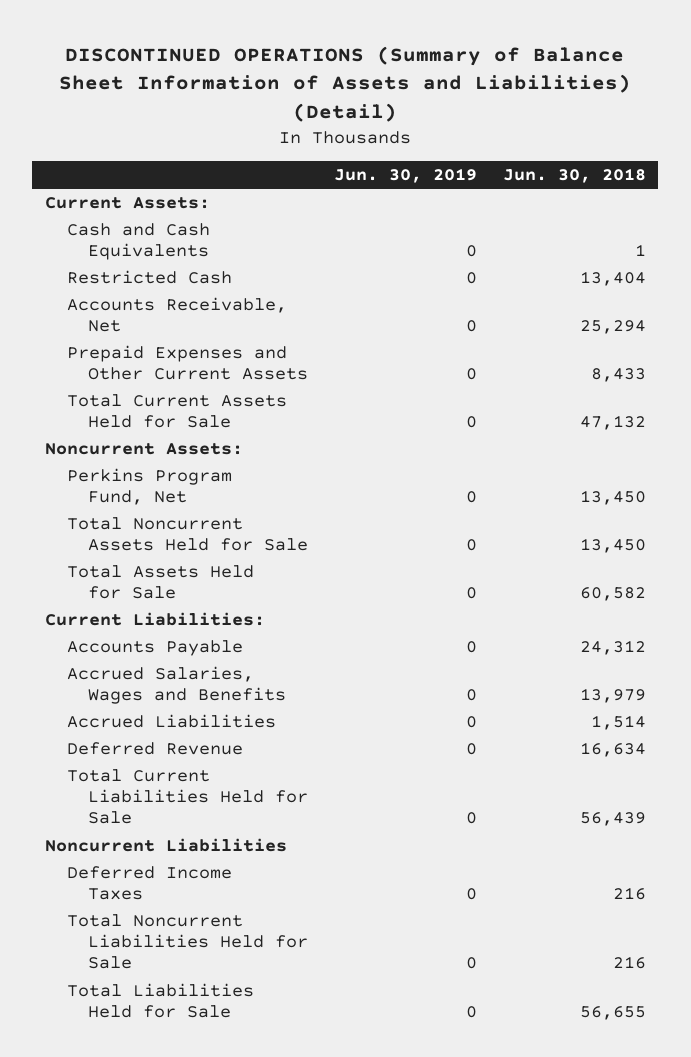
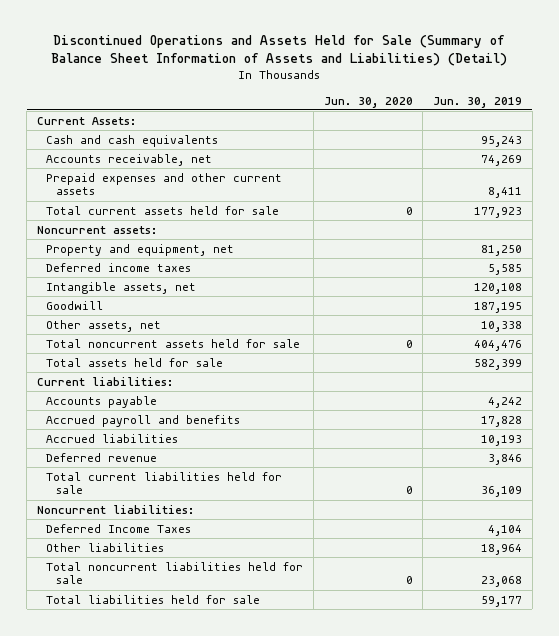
[59,45,632,122] DISCONTINUED OPERATIONS (Summary of Balance Sheet Information of Assets and Liabilities) (Detail) -> [51,34,508,67] Discontinued Operations and Assets Held for Sale (Summary of Balance Sheet Information of Assets and Liabilities) (Detail)
[502,168,646,184] Jun. 30, 2018 -> none
none -> [323,96,413,108] Jun. 30, 2020
[66,269,232,284] Restricted Cash -> none
[66,467,232,506] Perkins Program Fund, Net -> none
[66,222,210,261] Cash and Cash Equivalents -> [46,134,219,147] Cash and cash equivalents
[466,245,478,258] 0 -> [481,135,523,147] 95,243
[66,296,287,333] Accounts Receivable, Net -> [46,153,213,166] Accounts receivable, net
[466,320,478,333] 0 -> [481,154,523,166] 74,269
[66,344,309,381] Prepaid Expenses and Other Current Assets -> [46,172,283,196] Prepaid expenses and other current assets
[466,368,478,381] 0 -> [488,187,523,199] 8,411
[66,393,287,429] Total Current Assets Held for Sale -> [46,205,280,215] Total current assets held for sale
[466,416,478,429] 0 -> [474,206,523,218] 177,923
[45,442,244,455] Noncurrent Assets: -> [36,225,157,234] Noncurrent assets:
none -> [46,243,235,256] Property and equipment, net
none -> [46,262,192,272] Deferred income taxes
none -> [46,281,197,294] Intangible assets, net
none -> [46,300,104,310] Goodwill
none -> [46,319,162,332] Other assets, net
[66,516,309,552] Total Noncurrent Assets Held for Sale -> [46,338,301,348] Total noncurrent assets held for sale
[466,539,478,552] 0 -> [474,339,523,351] 404,476
[66,564,254,600] Total Assets Held for Sale -> [46,357,224,367] Total assets held for sale
[466,587,478,600] 0 -> [474,358,523,370] 582,399
[45,611,266,626] Current Liabilities: -> [36,376,173,386] Current liabilities:
[66,639,243,656] Accounts Payable -> [46,395,158,408] Accounts payable
[466,640,478,653] 0 -> [488,396,523,408] 4,242
[66,665,287,705] Accrued Salaries, Wages and Benefits -> [46,414,241,427] Accrued payroll and benefits
[466,689,478,702] 0 -> [481,415,523,427] 17,828
[66,713,276,728] Accrued Liabilities -> [46,433,179,443] Accrued liabilities
[466,715,478,728] 0 -> [481,434,523,446] 10,193
[66,741,243,755] Deferred Revenue -> [46,452,158,462] Deferred revenue
[466,742,478,755] 0 -> [488,453,523,465] 3,846
[66,768,309,825] Total Current Liabilities Held for Sale -> [46,471,283,495] Total current liabilities held for sale
[466,812,478,825] 0 -> [481,486,523,498] 36,109
[45,837,288,852] Noncurrent Liabilities -> [36,504,194,514] Noncurrent liabilities:
[466,888,478,901] 0 -> [488,524,523,536] 4,104
none -> [46,542,165,552] Other liabilities
[66,913,309,970] Total Noncurrent Liabilities Held for Sale -> [46,561,304,585] Total noncurrent liabilities held for sale
[466,957,478,970] 0 -> [481,576,523,588] 23,068
[66,982,254,1019] Total Liabilities Held for Sale -> [46,594,261,604] Total liabilities held for sale
[466,1006,478,1019] 0 -> [481,595,523,607] 59,177

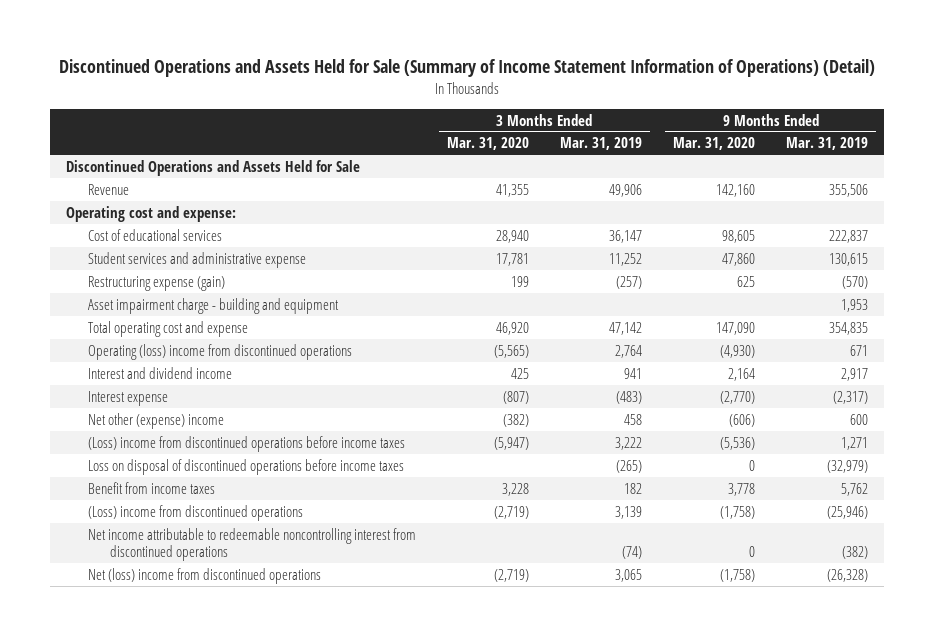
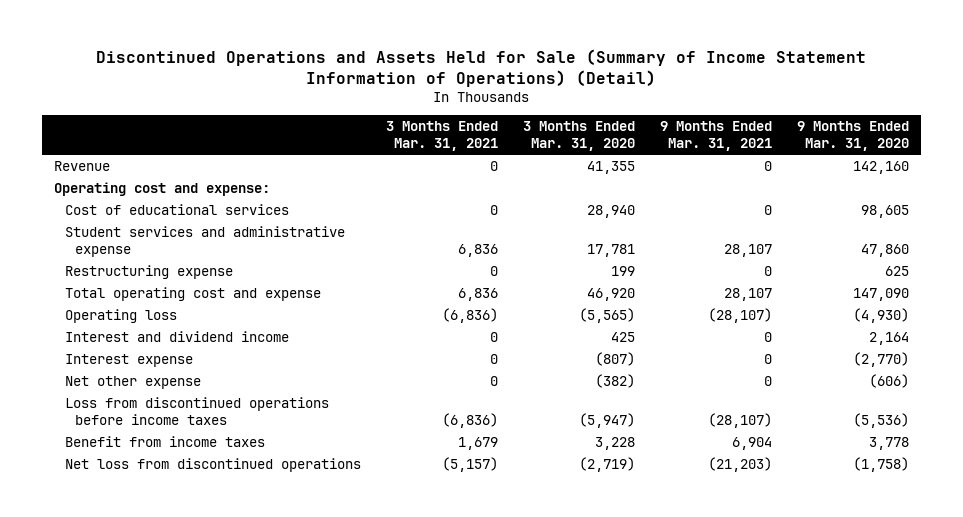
[560,137,643,151] Mar. 31, 2019 -> none
[786,137,869,151] Mar. 31, 2019 -> none
none -> [385,121,498,152] 3 Months Ended Mar. 31, 2021
none -> [659,121,772,152] 9 Months Ended Mar. 31, 2021
[65,159,360,176] Discontinued Operations and Assets Held for Sale -> none
[87,297,339,314] Asset impairment charge - building and equipment -> none
[87,275,225,291] Restructuring expense (gain) -> [64,264,233,279] Restructuring expense
[87,343,352,360] Operating (loss) income from discontinued operations -> [64,308,177,323] Operating loss
[87,458,404,475] Loss on disposal of discontinued operations before income taxes -> none
[87,412,224,429] Net other (expense) income -> [64,375,201,389] Net other expense
[87,435,405,452] (Loss) income from discontinued operations before income taxes -> [64,396,329,425] Loss from discontinued operations before income taxes
[87,504,303,521] (Loss) income from discontinued operations -> none
[87,527,416,562] Net income attributable to redeemable noncontrolling interest from discontinued operations -> none
[87,567,321,584] Net (loss) income from discontinued operations -> [64,457,361,472] Net loss from discontinued operations

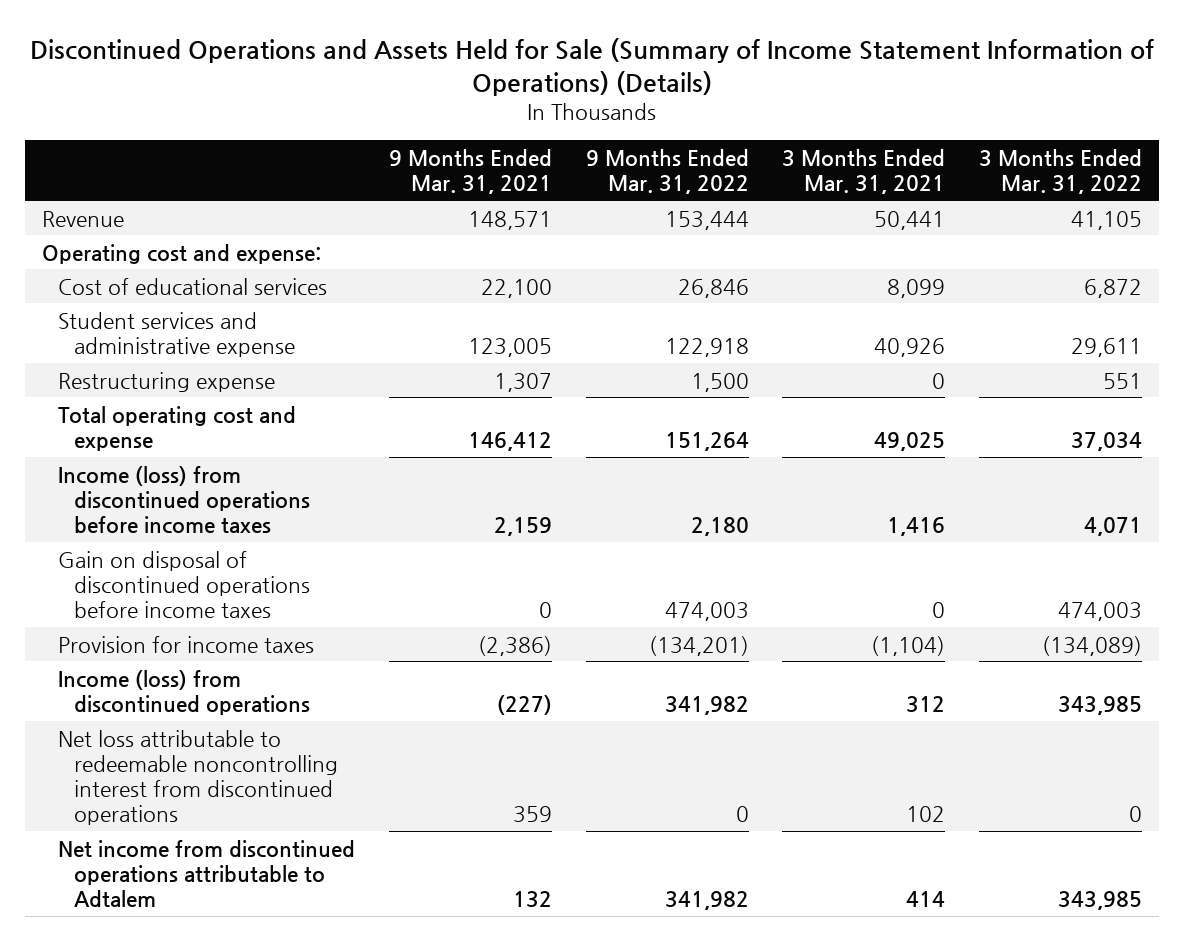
[96,48,867,87] Discontinued Operations and Assets Held for Sale (Summary of Income Statement Information of Operations) (Detail) -> [29,37,1154,96] Discontinued Operations and Assets Held for Sale (Summary of Income Statement Information of Operations) (Details)
[522,121,635,152] 3 Months Ended Mar. 31, 2020 -> none
[796,121,909,152] 9 Months Ended Mar. 31, 2020 -> none
none -> [585,148,749,195] 9 Months Ended Mar. 31, 2022
none -> [978,148,1142,195] 3 Months Ended Mar. 31, 2022
[489,160,498,171] 0 -> [874,210,946,230] 50,441
[763,160,772,171] 0 -> [467,210,552,230] 148,571
[64,308,177,323] Operating loss -> none
[64,330,289,342] Interest and dividend income -> none
[64,353,193,367] Interest expense -> none
[64,375,201,389] Net other expense -> none
[489,204,498,215] 0 -> [887,278,946,298] 8,099
[763,204,772,215] 0 -> [480,278,552,298] 22,100
[457,243,498,257] 6,836 -> [874,337,946,357] 40,926
[723,243,772,257] 28,107 -> [467,337,552,357] 123,005
[763,265,772,276] 0 -> [493,372,552,392] 1,307
[457,287,498,301] 6,836 -> [874,431,946,451] 49,025
[723,287,772,301] 28,107 -> [467,431,552,451] 146,412
[64,396,329,425] Loss from discontinued operations before income taxes -> [58,465,311,535] Income (loss) from discontinued operations before income taxes
[441,412,498,428] (6,836) -> [887,517,946,537] 1,416
[707,412,772,428] (28,107) -> [493,517,552,537] 2,159
none -> [58,550,311,619] Gain on disposal of discontinued operations before income taxes
[64,435,265,447] Benefit from income taxes -> [58,635,315,653] Provision for income taxes
[457,436,498,450] 1,679 -> [871,635,946,656] (1,104)
[731,436,772,450] 6,904 -> [477,635,552,656] (2,386)
none -> [58,669,311,715] Income (loss) from discontinued operations
none -> [58,729,339,826] Net loss attributable to redeemable noncontrolling interest from discontinued operations
[64,457,361,472] Net loss from discontinued operations -> [58,839,356,908] Net income from discontinued operations attributable to Adtalem
[441,456,498,472] (5,157) -> [906,891,946,908] 414
[707,456,772,472] (21,203) -> [512,891,552,908] 132

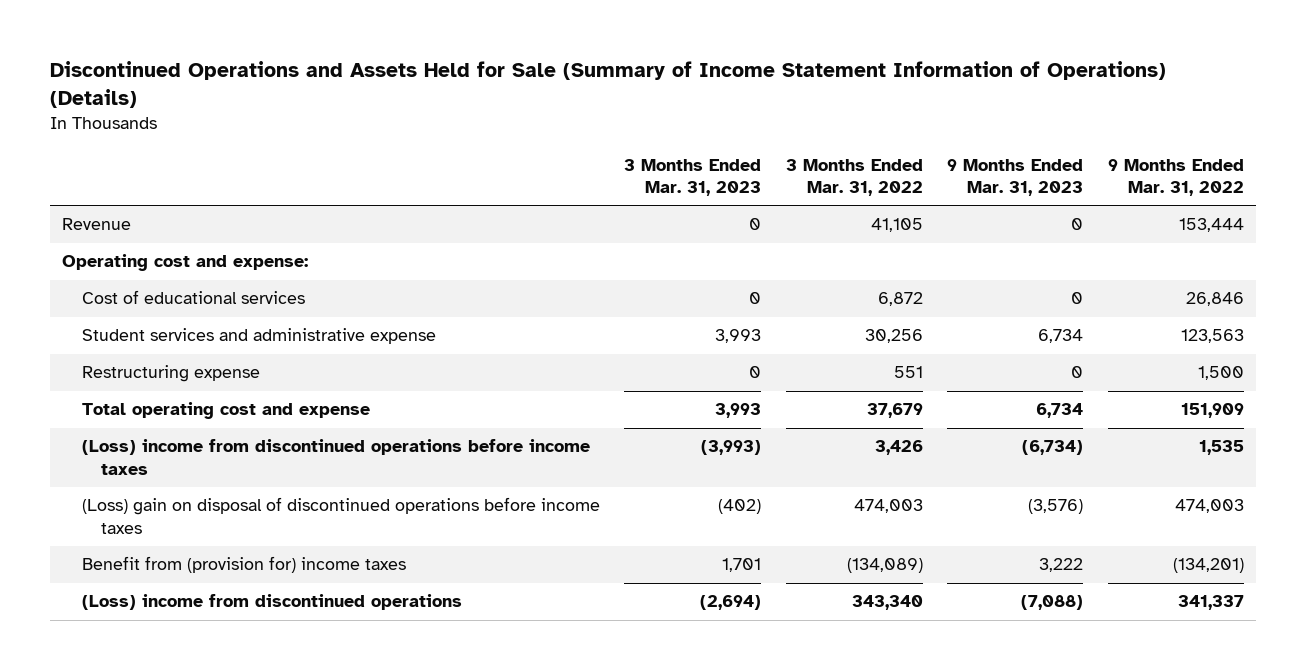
[388,148,552,195] 9 Months Ended Mar. 31, 2021 -> none
[782,148,946,195] 3 Months Ended Mar. 31, 2021 -> none
none -> [624,158,762,197] 3 Months Ended Mar. 31, 2023
none -> [947,158,1084,197] 9 Months Ended Mar. 31, 2023
[664,337,749,357] 122,918 -> [1180,329,1244,344] 123,563
[1070,337,1142,357] 29,611 -> [864,329,923,344] 30,256
[58,729,339,826] Net loss attributable to redeemable noncontrolling interest from discontinued operations -> none
[58,839,356,908] Net income from discontinued operations attributable to Adtalem -> none
[664,431,749,451] 151,264 -> [1180,403,1244,419] 151,909
[1070,431,1142,451] 37,034 -> [866,403,923,419] 37,679
[58,465,311,535] Income (loss) from discontinued operations before income taxes -> [81,439,590,475] (Loss) income from discontinued operations before income taxes
[690,517,749,537] 2,180 -> [1198,440,1244,456] 1,535
[1083,517,1142,537] 4,071 -> [874,440,923,456] 3,426
[58,550,311,619] Gain on disposal of discontinued operations before income taxes -> [81,497,600,534] (Loss) gain on disposal of discontinued operations before income taxes
[58,635,315,653] Provision for income taxes -> [81,556,406,574] Benefit from (provision for) income taxes
[58,669,311,715] Income (loss) from discontinued operations -> [81,594,462,611] (Loss) income from discontinued operations
[664,695,749,715] 341,982 -> [1177,595,1244,611] 341,337
[1057,695,1142,715] 343,985 -> [851,595,923,611] 343,340

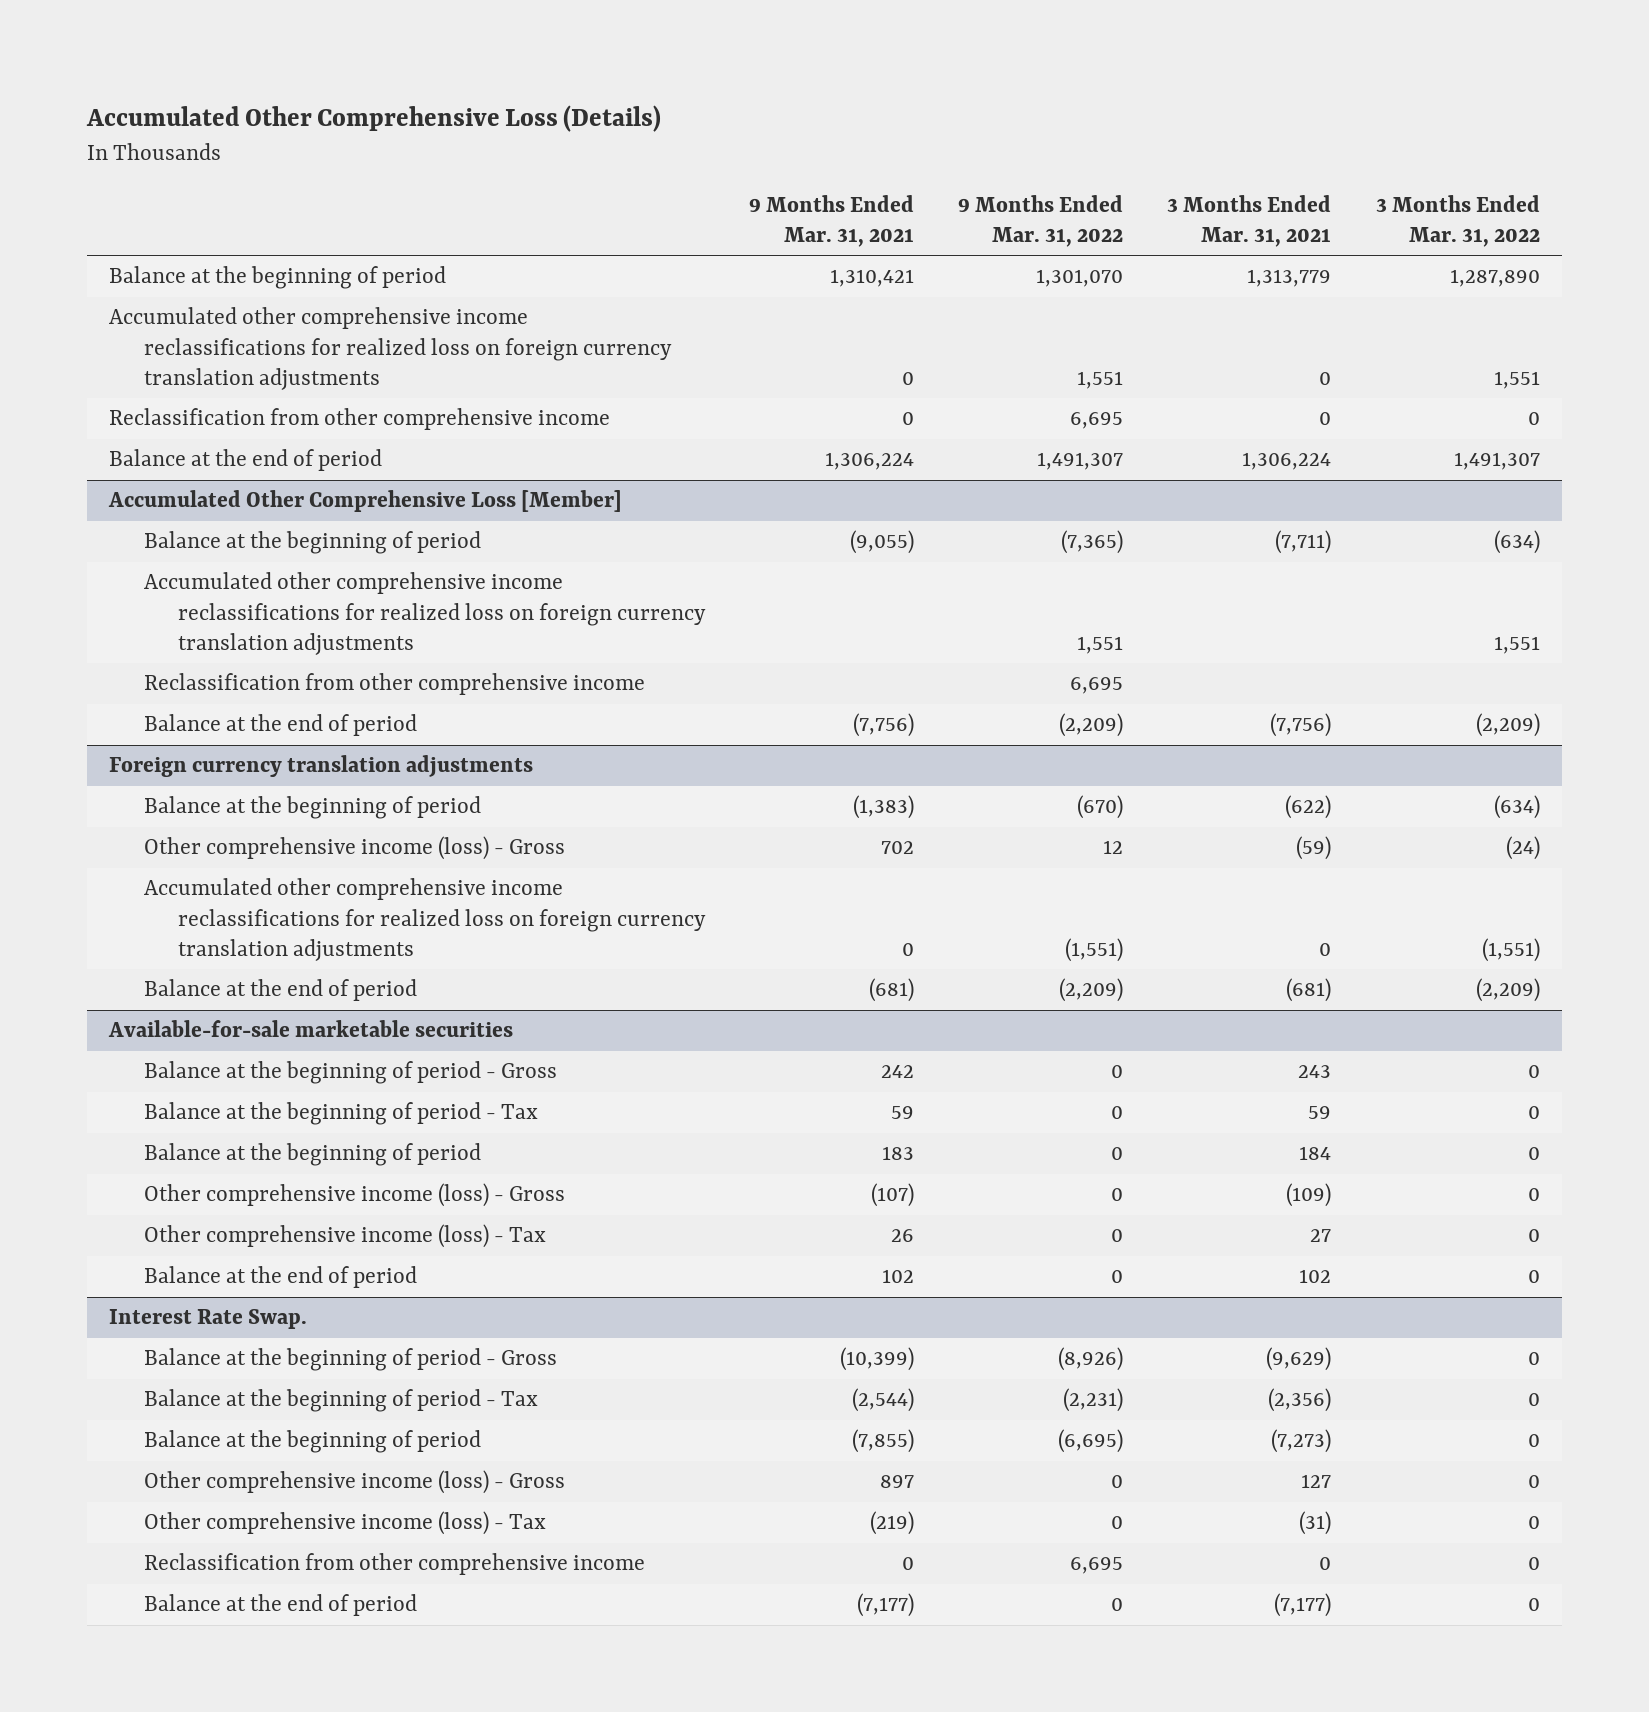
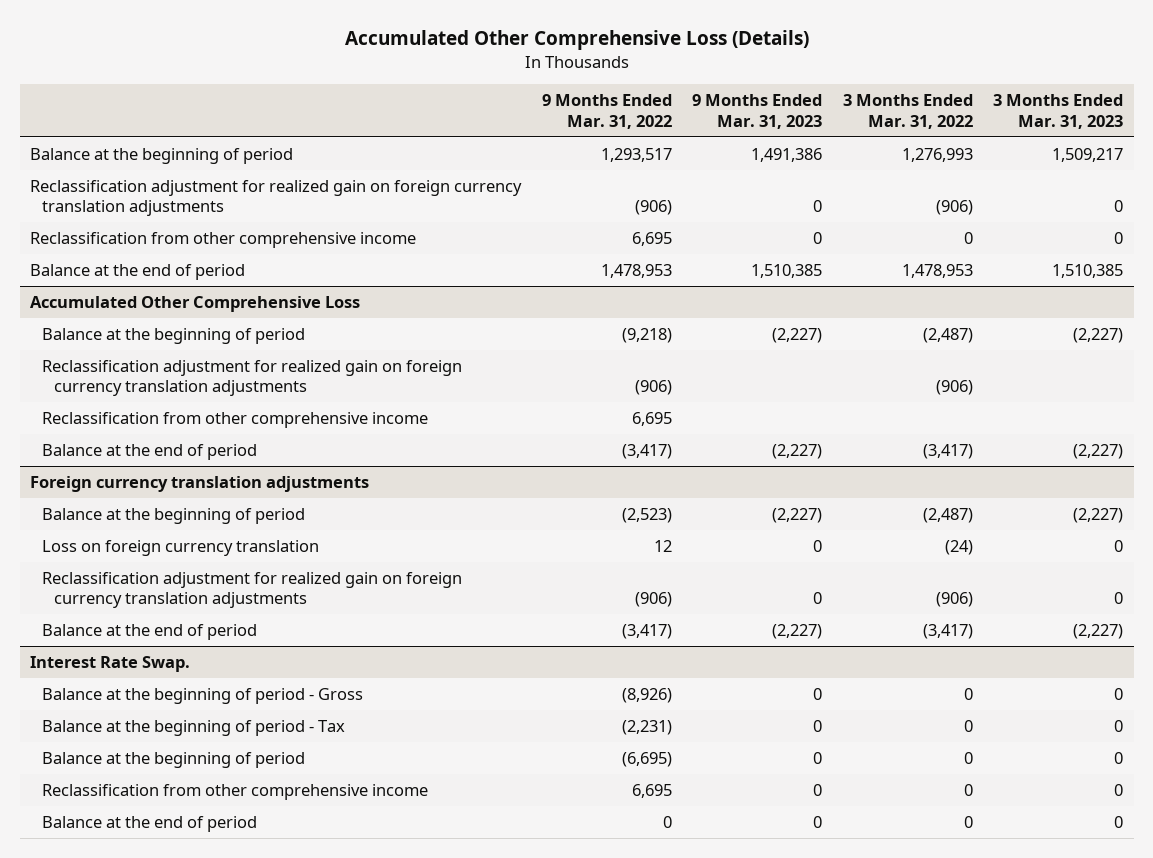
[749,194,915,248] 9 Months Ended Mar. 31, 2021 -> none
[1167,194,1332,248] 3 Months Ended Mar. 31, 2021 -> none
none -> [692,94,823,129] 9 Months Ended Mar. 31, 2023
none -> [993,94,1124,129] 3 Months Ended Mar. 31, 2023
[1036,269,1124,288] 1,301,070 -> [600,148,672,163] 1,293,517
[1449,269,1540,288] 1,287,890 -> [901,148,973,163] 1,276,993
[109,307,672,390] Accumulated other comprehensive income reclassifications for realized loss on foreign currency translation adjustments -> [29,180,522,217] Reclassification adjustment for realized gain on foreign currency translation adjustments
[1077,370,1124,389] 1,551 -> [634,200,672,216] (906)
[1493,370,1540,389] 1,551 -> [935,200,973,216] (906)
[1037,452,1124,471] 1,491,307 -> [600,264,672,279] 1,478,953
[1453,452,1540,471] 1,491,307 -> [901,264,973,279] 1,478,953
[108,490,623,513] Accumulated Other Comprehensive Loss [Member] -> [29,296,360,313] Accumulated Other Comprehensive Loss
[1061,530,1124,555] (7,365) -> [621,328,672,344] (9,218)
[1493,530,1540,555] (634) -> [922,328,973,344] (2,487)
[143,572,707,655] Accumulated other comprehensive income reclassifications for realized loss on foreign currency translation adjustments -> [42,360,463,397] Reclassification adjustment for realized gain on foreign currency translation adjustments
[1077,635,1124,654] 1,551 -> [634,380,672,396] (906)
[1493,635,1540,654] 1,551 -> [935,380,973,396] (906)
[1059,713,1124,738] (2,209) -> [621,444,672,460] (3,417)
[1475,713,1540,738] (2,209) -> [922,444,973,460] (3,417)
[108,1020,514,1038] Available-for-sale marketable securities -> none
[143,1061,557,1085] Balance at the beginning of period - Gross -> none
[143,1102,538,1126] Balance at the beginning of period - Tax -> none
[143,1143,481,1167] Balance at the beginning of period -> none
[143,1183,565,1208] Other comprehensive income (loss) - Gross -> none
[143,1224,546,1249] Other comprehensive income (loss) - Tax -> none
[143,1266,417,1289] Balance at the end of period -> none
[1077,795,1124,820] (670) -> [621,508,672,524] (2,523)
[1493,795,1540,820] (634) -> [922,508,973,524] (2,487)
[143,836,565,861] Other comprehensive income (loss) - Gross -> [42,540,320,557] Loss on foreign currency translation
[143,878,707,961] Accumulated other comprehensive income reclassifications for realized loss on foreign currency translation adjustments -> [42,572,463,609] Reclassification adjustment for realized gain on foreign currency translation adjustments
[1065,937,1124,962] (1,551) -> [634,592,672,608] (906)
[1481,937,1540,962] (1,551) -> [935,592,973,608] (906)
[1059,978,1124,1003] (2,209) -> [621,624,672,640] (3,417)
[1475,978,1540,1003] (2,209) -> [922,624,973,640] (3,417)
[143,1470,565,1495] Other comprehensive income (loss) - Gross -> none
[143,1511,546,1536] Other comprehensive income (loss) - Tax -> none

